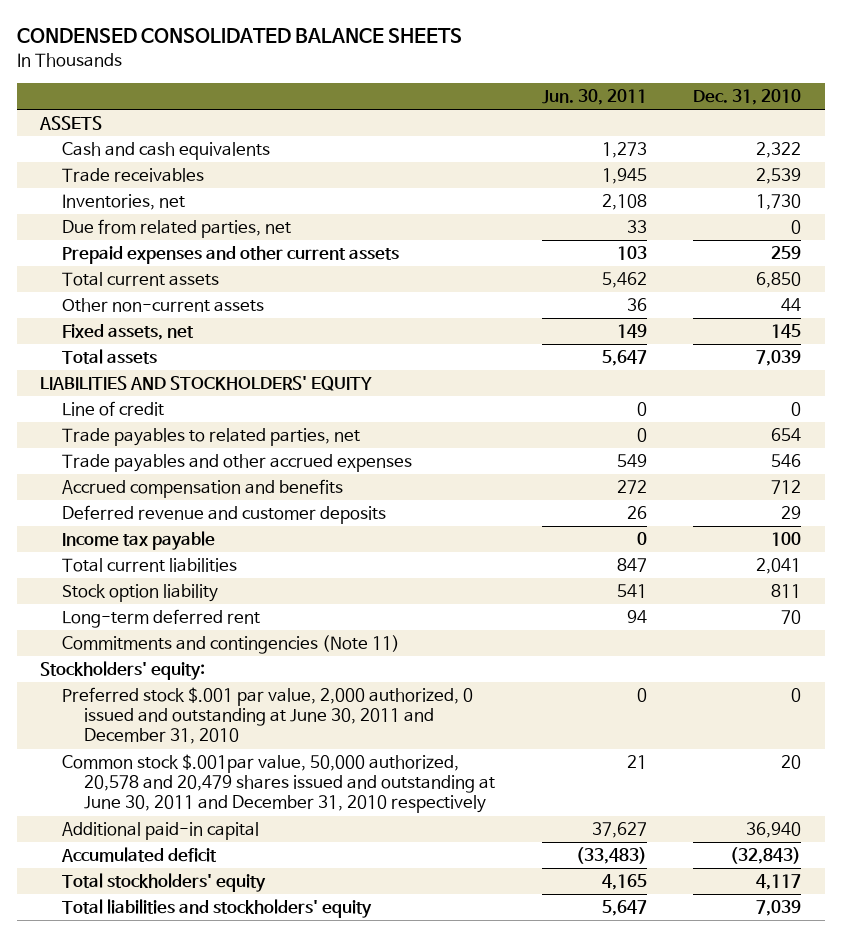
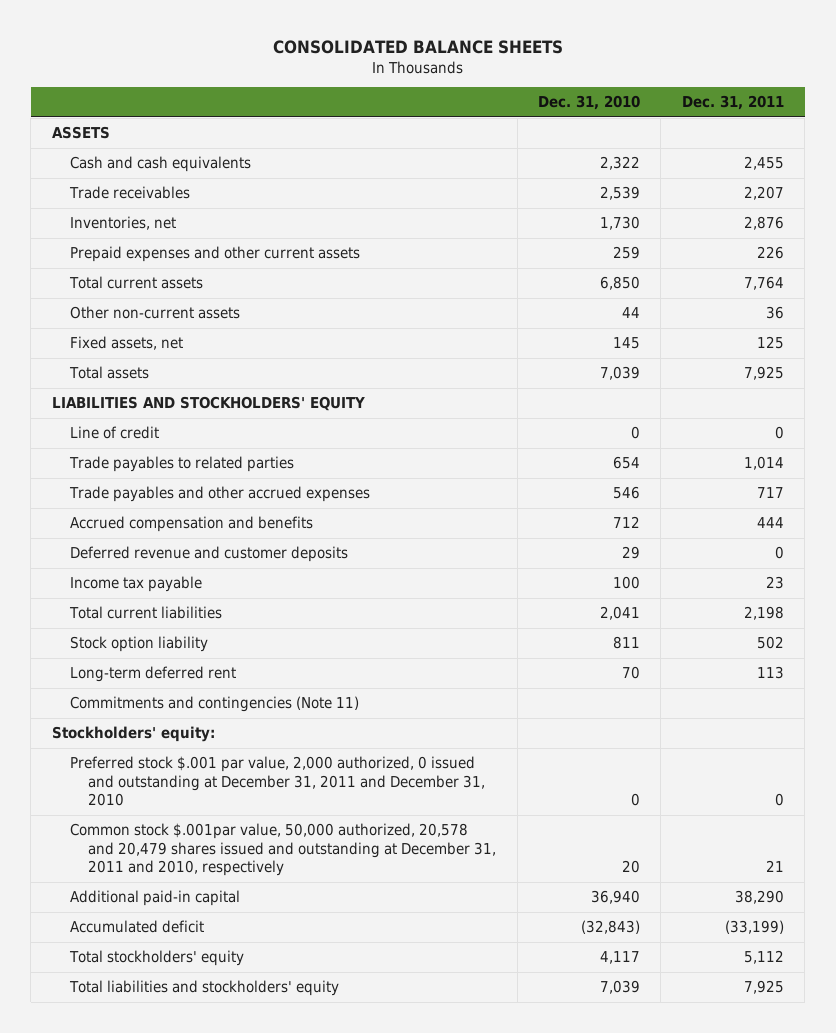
[16,28,462,44] CONDENSED CONSOLIDATED BALANCE SHEETS -> [272,40,563,55] CONSOLIDATED BALANCE SHEETS
[541,88,647,105] Jun. 30, 2011 -> none
none -> [681,95,784,111] Dec. 31, 2011
[62,219,292,239] Due from related parties, net -> none
[62,428,361,447] Trade payables to related parties, net -> [69,456,295,473] Trade payables to related parties
[62,687,474,745] Preferred stock $.001 par value, 2,000 authorized, 0 issued and outstanding at June 30, 2011 and December 31, 2010 -> [70,756,486,807] Preferred stock $.001 par value, 2,000 authorized, 0 issued and outstanding at December 31, 2011 and December 31, 2010
[62,754,495,814] Common stock $.001par value, 50,000 authorized, 20,578 and 20,479 shares issued and outstanding at June 30, 2011 and December 31, 2010 respectively -> [70,823,497,877] Common stock $.001par value, 50,000 authorized, 20,578 and 20,479 shares issued and outstanding at December 31, 2011 and 2010, respectively

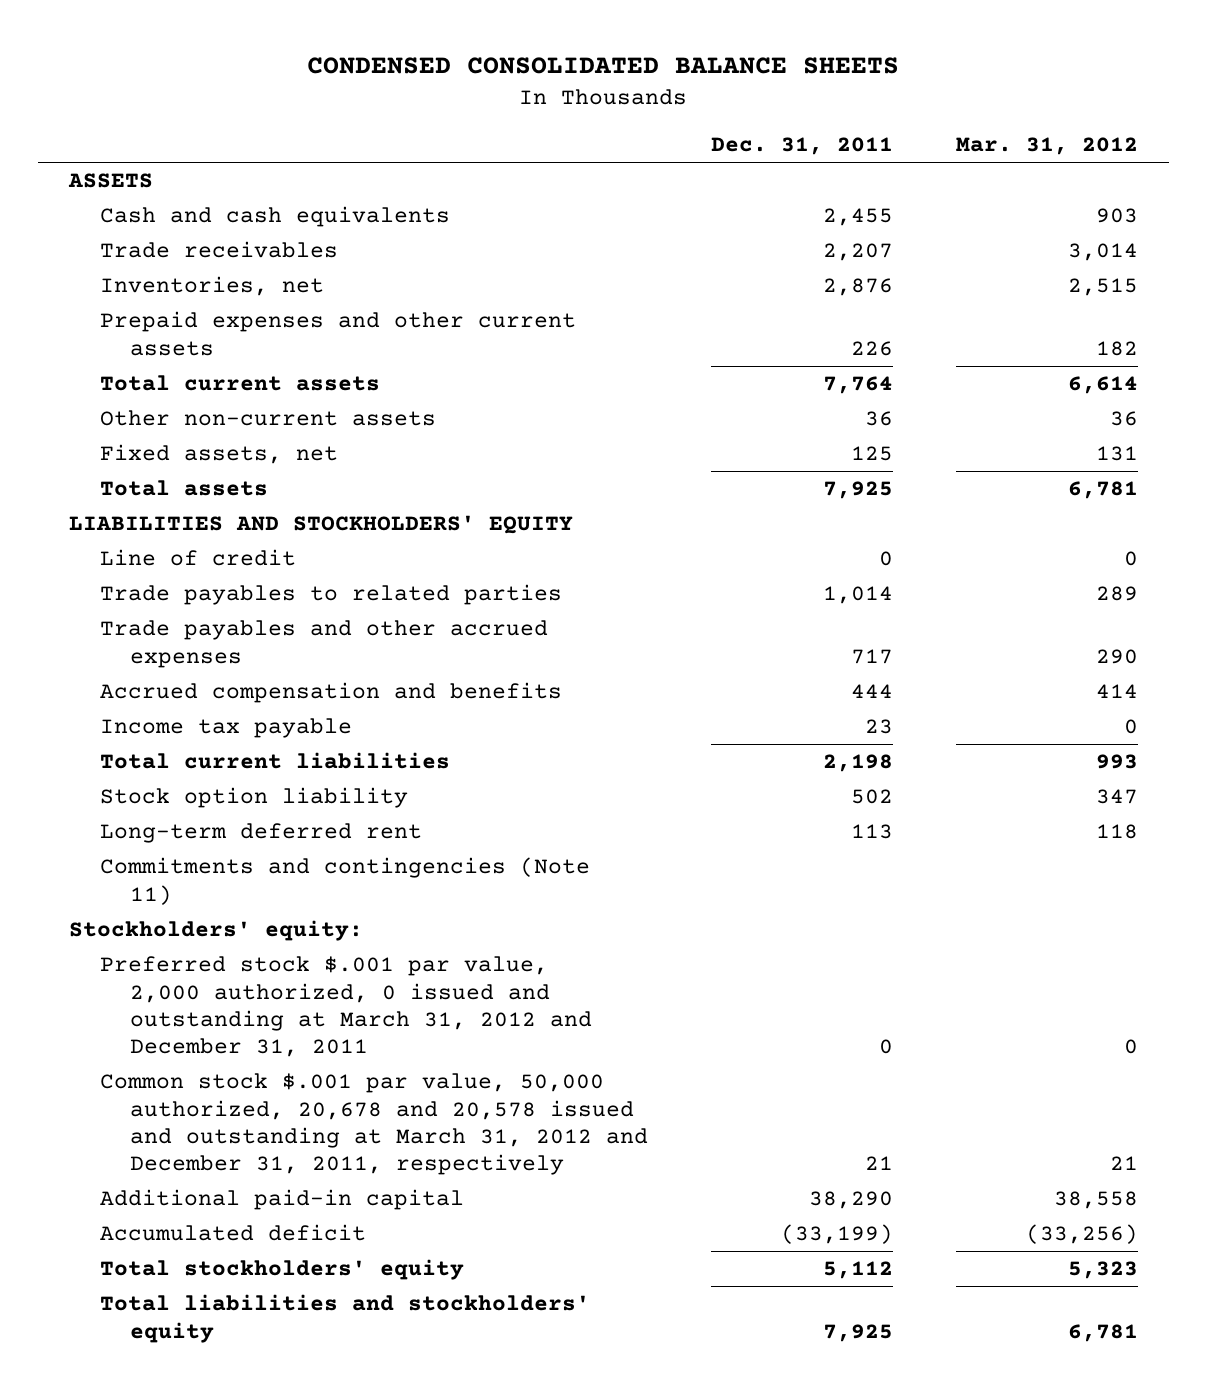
[272,40,563,55] CONSOLIDATED BALANCE SHEETS -> [307,57,900,75] CONDENSED CONSOLIDATED BALANCE SHEETS
[538,95,641,111] Dec. 31, 2010 -> none
none -> [955,137,1138,156] Mar. 31, 2012
[70,546,349,563] Deferred revenue and customer deposits -> none
[70,756,486,807] Preferred stock $.001 par value, 2,000 authorized, 0 issued and outstanding at December 31, 2011 and December 31, 2010 -> [99,956,593,1058] Preferred stock $.001 par value, 2,000 authorized, 0 issued and outstanding at March 31, 2012 and December 31, 2011
[70,823,497,877] Common stock $.001par value, 50,000 authorized, 20,578 and 20,479 shares issued and outstanding at December 31, 2011 and 2010, respectively -> [99,1073,649,1176] Common stock $.001 par value, 50,000 authorized, 20,678 and 20,578 issued and outstanding at March 31, 2012 and December 31, 2011, respectively

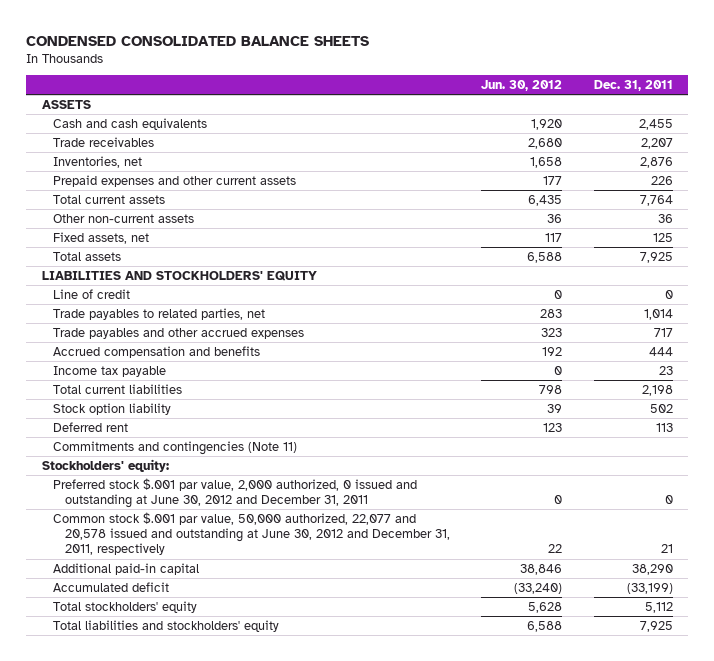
[955,137,1138,156] Mar. 31, 2012 -> none
none -> [481,80,563,92] Jun. 30, 2012
[99,584,562,606] Trade payables to related parties -> [53,307,266,320] Trade payables to related parties, net
[99,823,422,844] Long-term deferred rent -> [53,421,129,432] Deferred rent
[99,956,593,1058] Preferred stock $.001 par value, 2,000 authorized, 0 issued and outstanding at March 31, 2012 and December 31, 2011 -> [53,477,418,509] Preferred stock $.001 par value, 2,000 authorized, 0 issued and outstanding at June 30, 2012 and December 31, 2011
[99,1073,649,1176] Common stock $.001 par value, 50,000 authorized, 20,678 and 20,578 issued and outstanding at March 31, 2012 and December 31, 2011, respectively -> [53,511,451,556] Common stock $.001 par value, 50,000 authorized, 22,077 and 20,578 issued and outstanding at June 30, 2012 and December 31, 2011, respectively

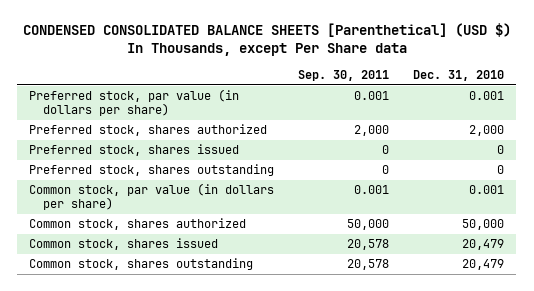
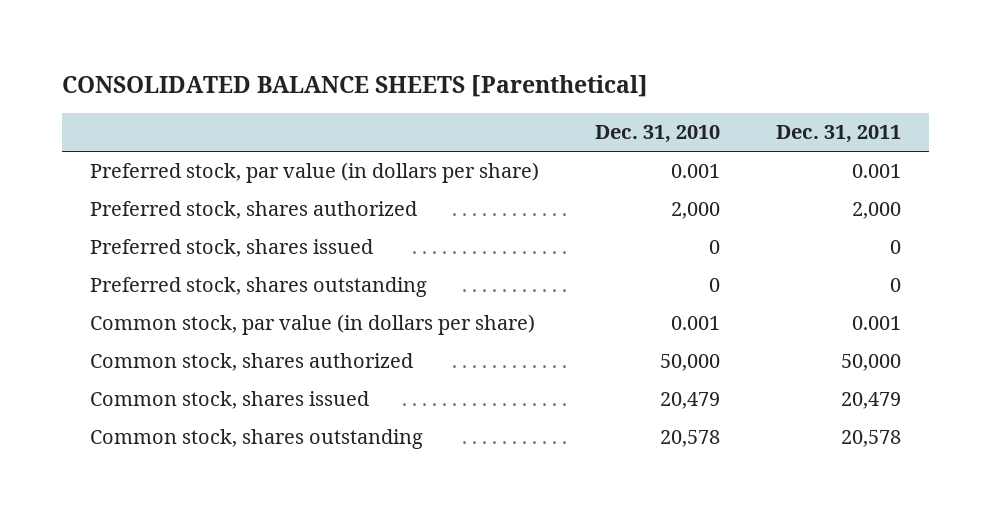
[22,23,511,57] CONDENSED CONSOLIDATED BALANCE SHEETS [Parenthetical] (USD $) In Thousands, except Per Share data -> [62,75,649,98] CONSOLIDATED BALANCE SHEETS [Parenthetical]
[298,69,390,81] Sep. 30, 2011 -> none
none -> [776,125,902,144] Dec. 31, 2011
[462,259,505,271] 20,479 -> [660,430,721,448] 20,578

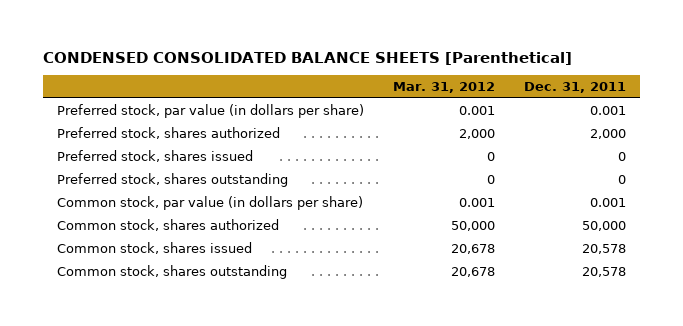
[62,75,649,98] CONSOLIDATED BALANCE SHEETS [Parenthetical] -> [42,51,572,65] CONDENSED CONSOLIDATED BALANCE SHEETS [Parenthetical]
[595,125,721,144] Dec. 31, 2010 -> none
none -> [392,82,495,94] Mar. 31, 2012
[841,392,902,410] 20,479 -> [581,243,626,254] 20,578

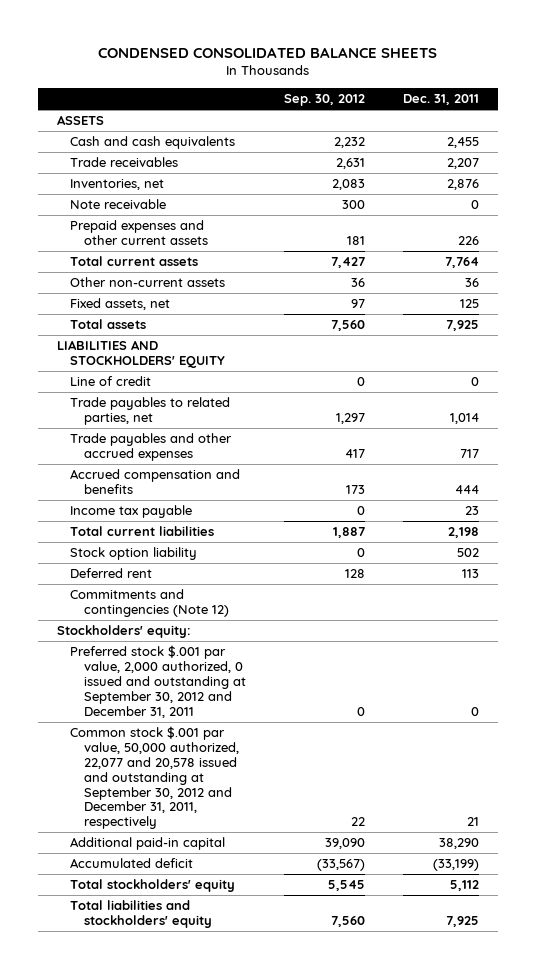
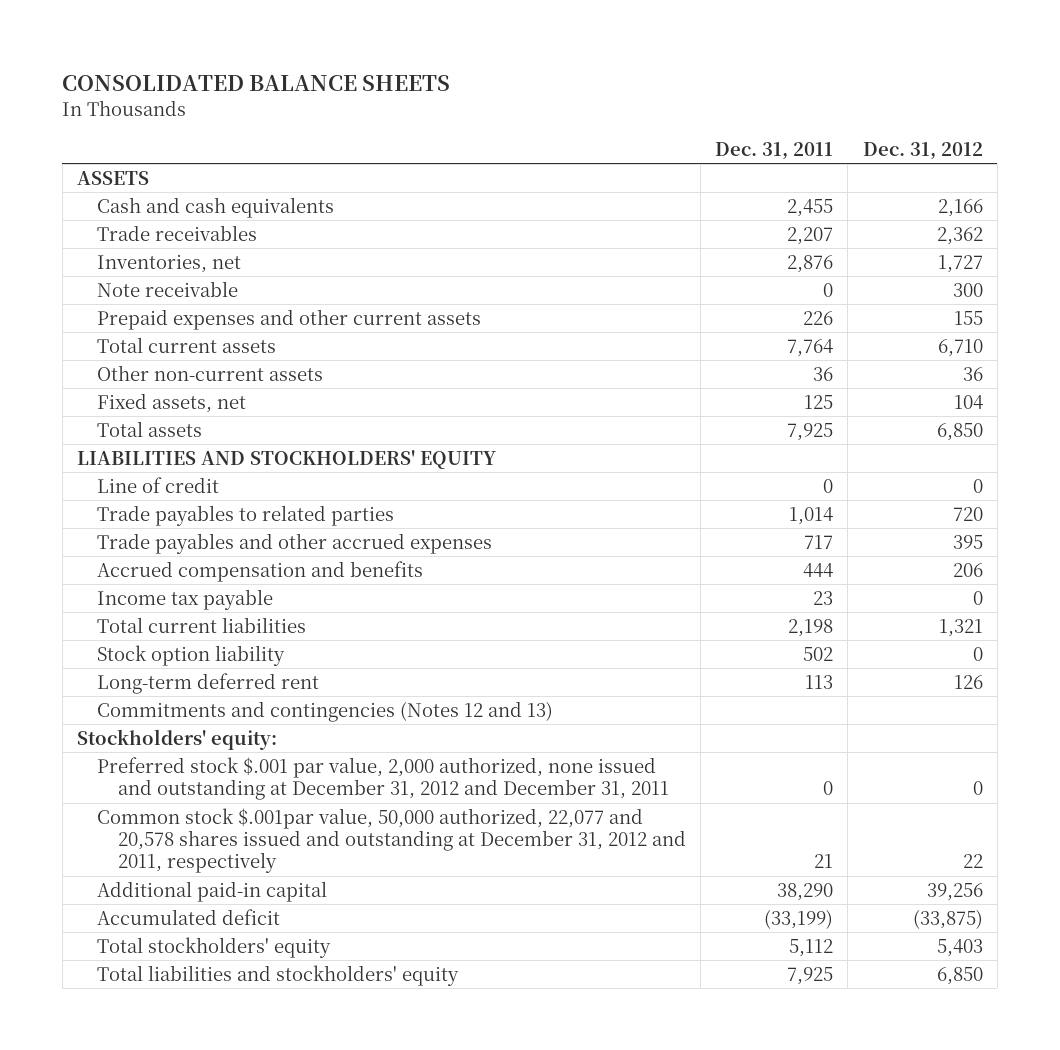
[97,46,437,58] CONDENSED CONSOLIDATED BALANCE SHEETS -> [62,75,451,92] CONSOLIDATED BALANCE SHEETS
[284,94,366,107] Sep. 30, 2012 -> none
none -> [862,141,983,160] Dec. 31, 2012
[70,397,231,425] Trade payables to related parties, net -> [97,504,395,526] Trade payables to related parties
[70,568,153,579] Deferred rent -> [97,672,320,694] Long-term deferred rent
[70,589,229,617] Commitments and contingencies (Note 12) -> [97,700,554,722] Commitments and contingencies (Notes 12 and 13)
[70,645,246,718] Preferred stock $.001 par value, 2,000 authorized, 0 issued and outstanding at September 30, 2012 and December 31, 2011 -> [97,756,669,801] Preferred stock $.001 par value, 2,000 authorized, none issued and outstanding at December 31, 2012 and December 31, 2011
[70,726,239,830] Common stock $.001 par value, 50,000 authorized, 22,077 and 20,578 issued and outstanding at September 30, 2012 and December 31, 2011, respectively -> [97,807,686,874] Common stock $.001par value, 50,000 authorized, 22,077 and 20,578 shares issued and outstanding at December 31, 2012 and 2011, respectively

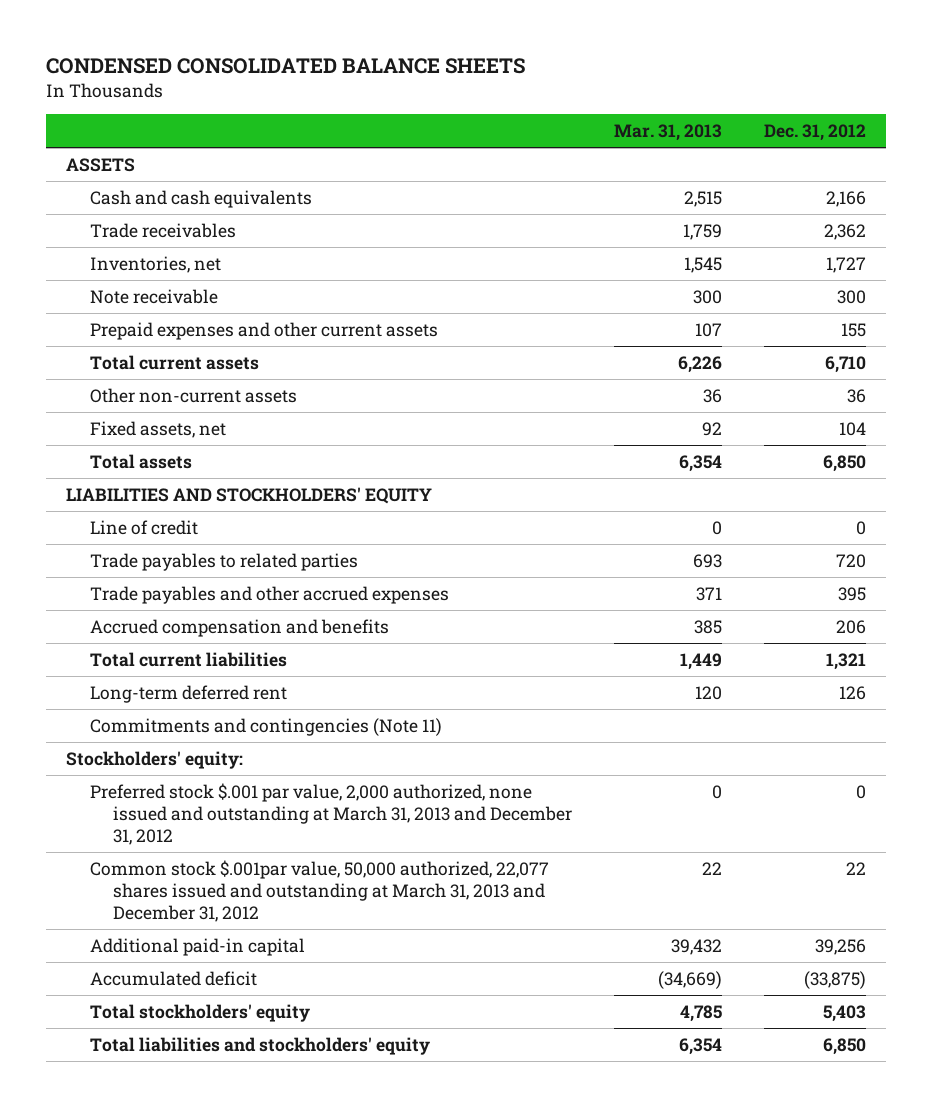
[62,75,451,92] CONSOLIDATED BALANCE SHEETS -> [45,57,525,74] CONDENSED CONSOLIDATED BALANCE SHEETS
[715,141,834,160] Dec. 31, 2011 -> none
none -> [613,124,722,142] Mar. 31, 2013
[97,588,274,610] Income tax payable -> none
[97,644,286,666] Stock option liability -> none
[97,700,554,722] Commitments and contingencies (Notes 12 and 13) -> [89,717,442,736] Commitments and contingencies (Note 11)
[97,756,669,801] Preferred stock $.001 par value, 2,000 authorized, none issued and outstanding at December 31, 2012 and December 31, 2011 -> [89,782,572,845] Preferred stock $.001 par value, 2,000 authorized, none issued and outstanding at March 31, 2013 and December 31, 2012
[97,807,686,874] Common stock $.001par value, 50,000 authorized, 22,077 and 20,578 shares issued and outstanding at December 31, 2012 and 2011, respectively -> [89,859,549,922] Common stock $.001par value, 50,000 authorized, 22,077 shares issued and outstanding at March 31, 2013 and December 31, 2012

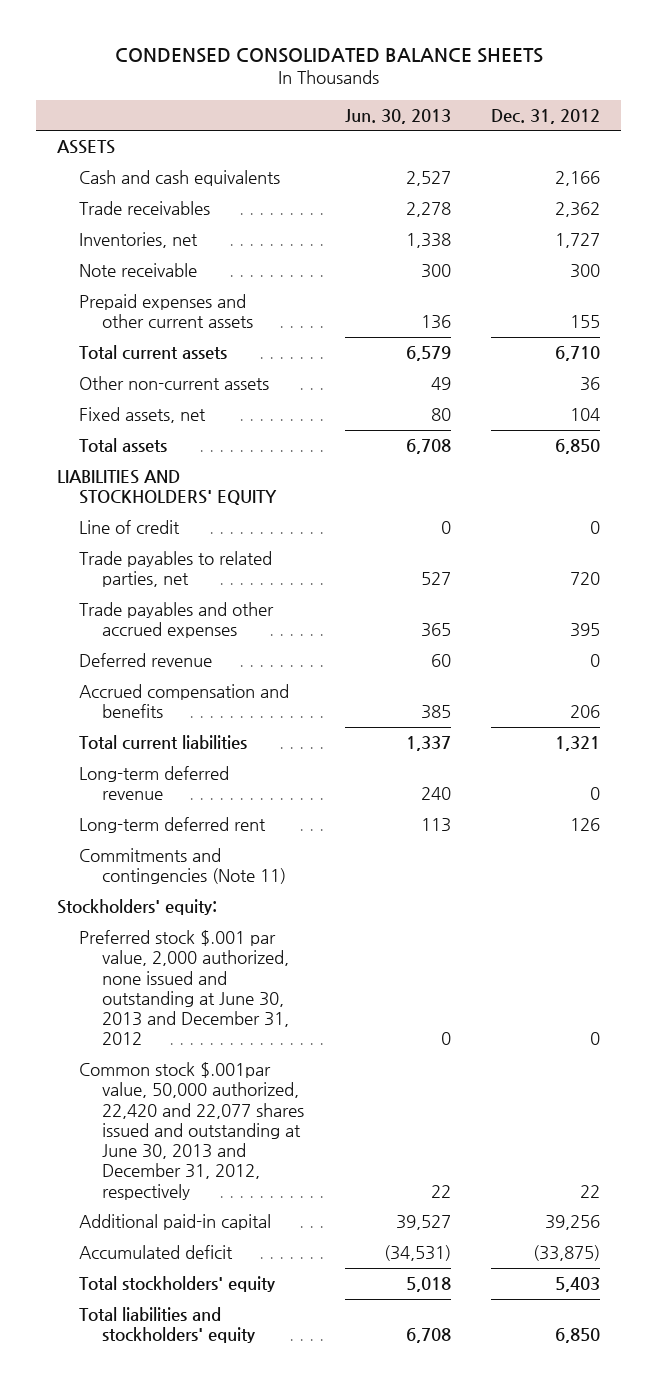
[613,124,722,142] Mar. 31, 2013 -> none
none -> [344,108,451,124] Jun. 30, 2013
[89,552,358,571] Trade payables to related parties -> [79,551,273,588] Trade payables to related parties, net
none -> [79,653,213,668] Deferred revenue
none -> [79,766,230,801] Long-term deferred revenue
[89,782,572,845] Preferred stock $.001 par value, 2,000 authorized, none issued and outstanding at March 31, 2013 and December 31, 2012 -> [79,930,289,1046] Preferred stock $.001 par value, 2,000 authorized, none issued and outstanding at June 30, 2013 and December 31, 2012
[89,859,549,922] Common stock $.001par value, 50,000 authorized, 22,077 shares issued and outstanding at March 31, 2013 and December 31, 2012 -> [79,1062,304,1200] Common stock $.001par value, 50,000 authorized, 22,420 and 22,077 shares issued and outstanding at June 30, 2013 and December 31, 2012, respectively

